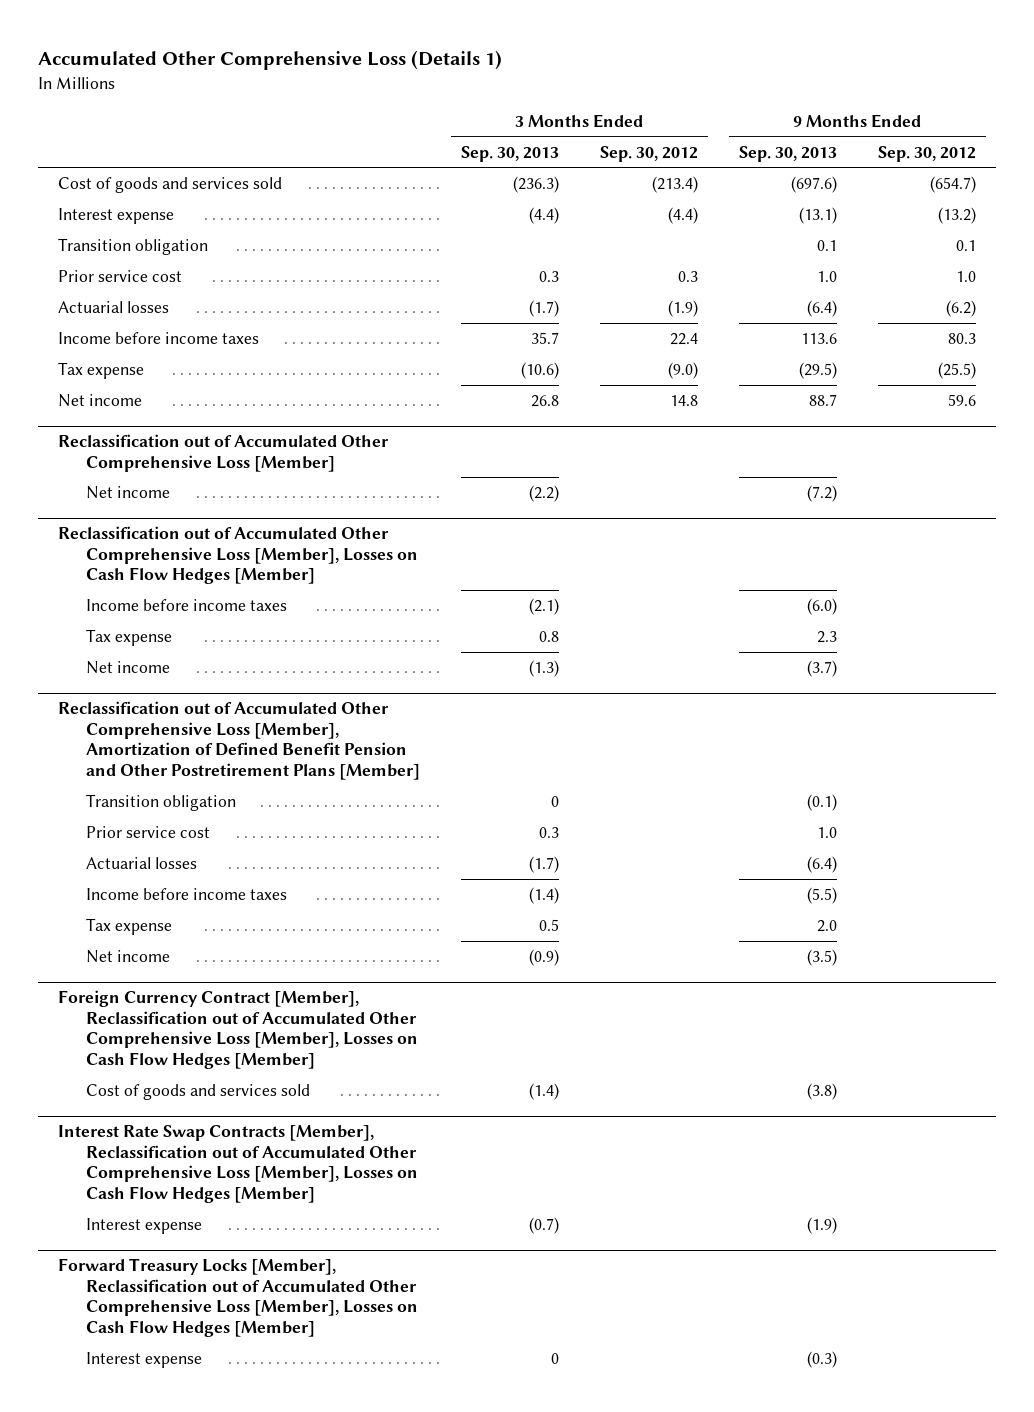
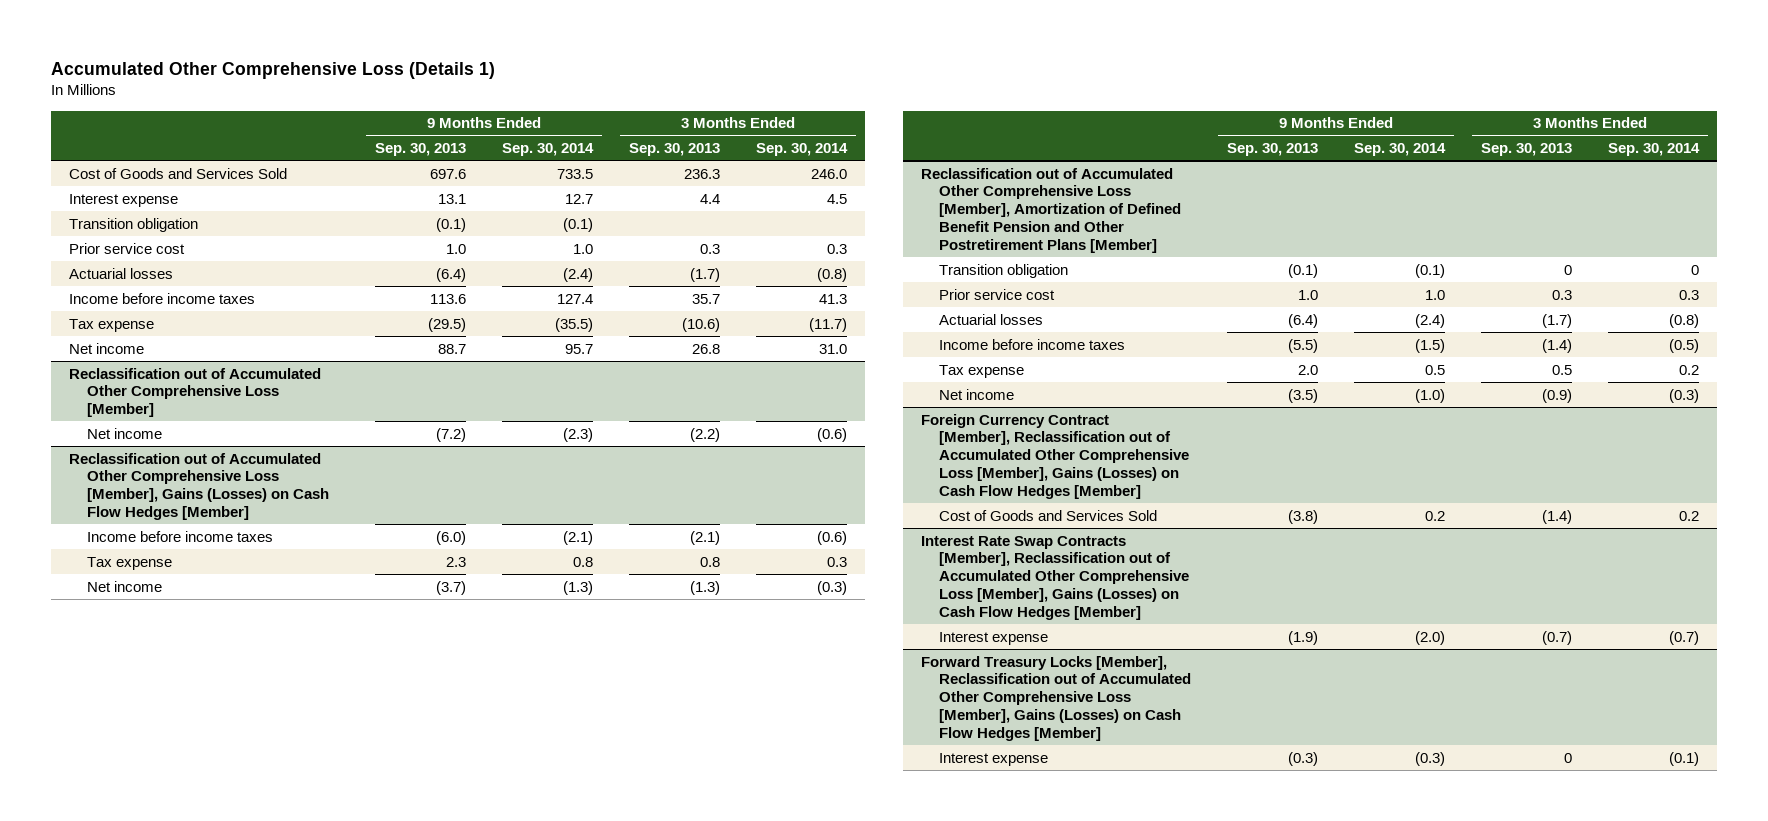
[599,145,698,162] Sep. 30, 2012 -> none
[877,145,976,162] Sep. 30, 2012 -> none
none -> [502,143,595,157] Sep. 30, 2014
none -> [756,143,849,157] Sep. 30, 2014
[58,177,283,194] Cost of goods and services sold -> [69,167,288,179] Cost of Goods and Services Sold
[512,176,559,194] (236.3) -> [684,168,721,179] 236.3
[790,176,837,194] (697.6) -> [429,168,466,179] 697.6
[528,207,559,225] (4.4) -> [700,193,721,204] 4.4
[798,207,837,225] (13.1) -> [437,193,466,204] 13.1
[816,240,837,252] 0.1 -> [435,217,466,232] (0.1)
[58,526,418,585] Reclassification out of Accumulated Other Comprehensive Loss [Member], Losses on Cash Flow Hedges [Member] -> [69,452,329,520] Reclassification out of Accumulated Other Comprehensive Loss [Member], Gains (Losses) on Cash Flow Hedges [Member]
[58,990,418,1069] Foreign Currency Contract [Member], Reclassification out of Accumulated Other Comprehensive Loss [Member], Losses on Cash Flow Hedges [Member] -> [921,413,1189,499] Foreign Currency Contract [Member], Reclassification out of Accumulated Other Comprehensive Loss [Member], Gains (Losses) on Cash Flow Hedges [Member]
[85,1084,310,1101] Cost of goods and services sold -> [938,509,1157,521] Cost of Goods and Services Sold
[58,1125,418,1203] Interest Rate Swap Contracts [Member], Reclassification out of Accumulated Other Comprehensive Loss [Member], Losses on Cash Flow Hedges [Member] -> [921,535,1189,620] Interest Rate Swap Contracts [Member], Reclassification out of Accumulated Other Comprehensive Loss [Member], Gains (Losses) on Cash Flow Hedges [Member]
[58,1258,418,1337] Forward Treasury Locks [Member], Reclassification out of Accumulated Other Comprehensive Loss [Member], Losses on Cash Flow Hedges [Member] -> [921,655,1191,741] Forward Treasury Locks [Member], Reclassification out of Accumulated Other Comprehensive Loss [Member], Gains (Losses) on Cash Flow Hedges [Member]

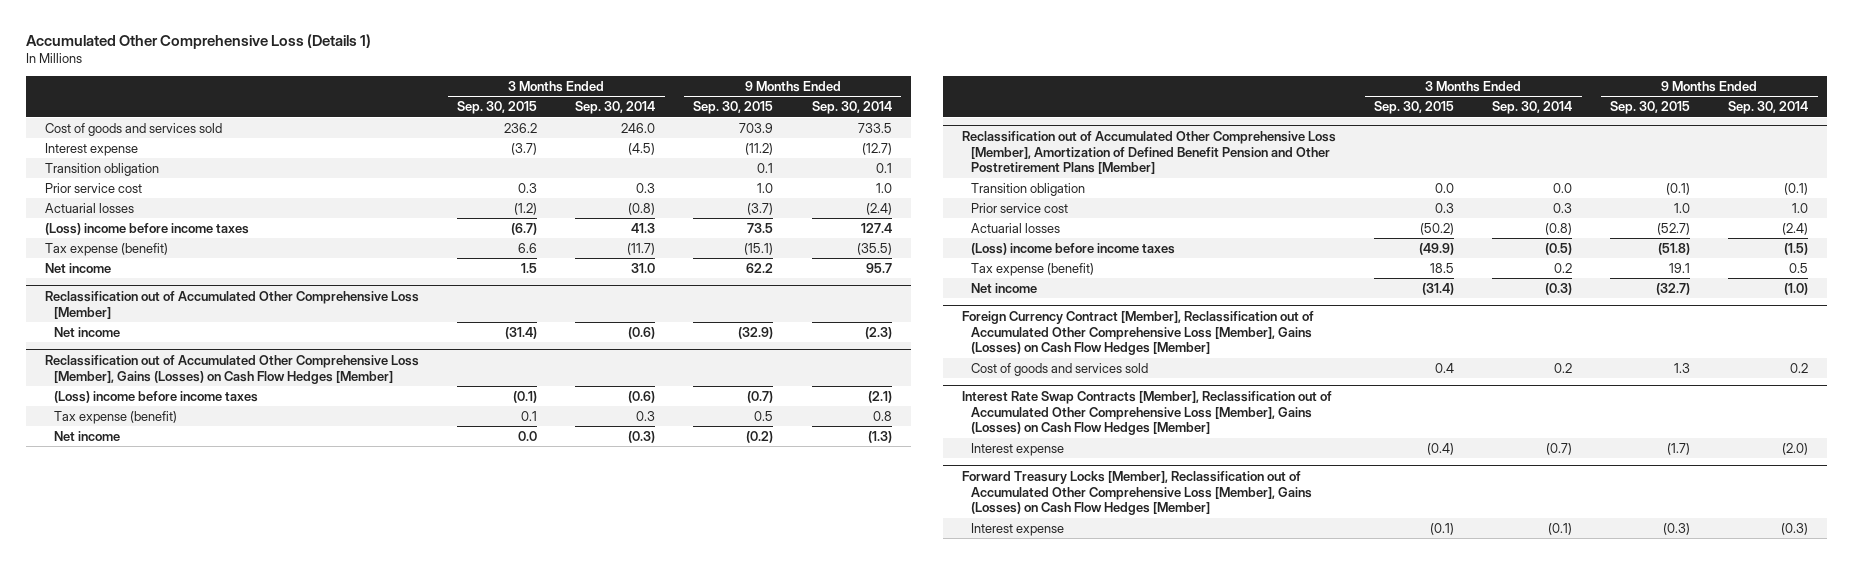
[374,143,466,157] Sep. 30, 2013 -> none
[629,143,721,157] Sep. 30, 2013 -> none
none -> [457,101,538,115] Sep. 30, 2015
none -> [693,101,774,115] Sep. 30, 2015
[69,167,288,179] Cost of Goods and Services Sold -> [45,122,223,136] Cost of goods and services sold
[565,193,594,204] 12.7 -> [861,142,892,155] (12.7)
[827,193,848,204] 4.5 -> [628,142,656,155] (4.5)
[563,217,594,232] (0.1) -> [875,162,892,173] 0.1
[69,292,256,304] Income before income taxes -> [45,222,250,235] (Loss) income before income taxes
[69,318,155,332] Tax expense -> [45,242,169,256] Tax expense (benefit)
[86,530,273,542] Income before income taxes -> [54,390,259,403] (Loss) income before income taxes
[86,556,172,570] Tax expense -> [54,410,178,424] Tax expense (benefit)
[1691,264,1700,275] 0 -> [1553,182,1573,193] 0.0
[938,338,1125,350] Income before income taxes -> [971,242,1176,255] (Loss) income before income taxes
[938,364,1024,378] Tax expense -> [971,262,1095,276] Tax expense (benefit)
[938,509,1157,521] Cost of Goods and Services Sold -> [971,362,1149,376] Cost of goods and services sold

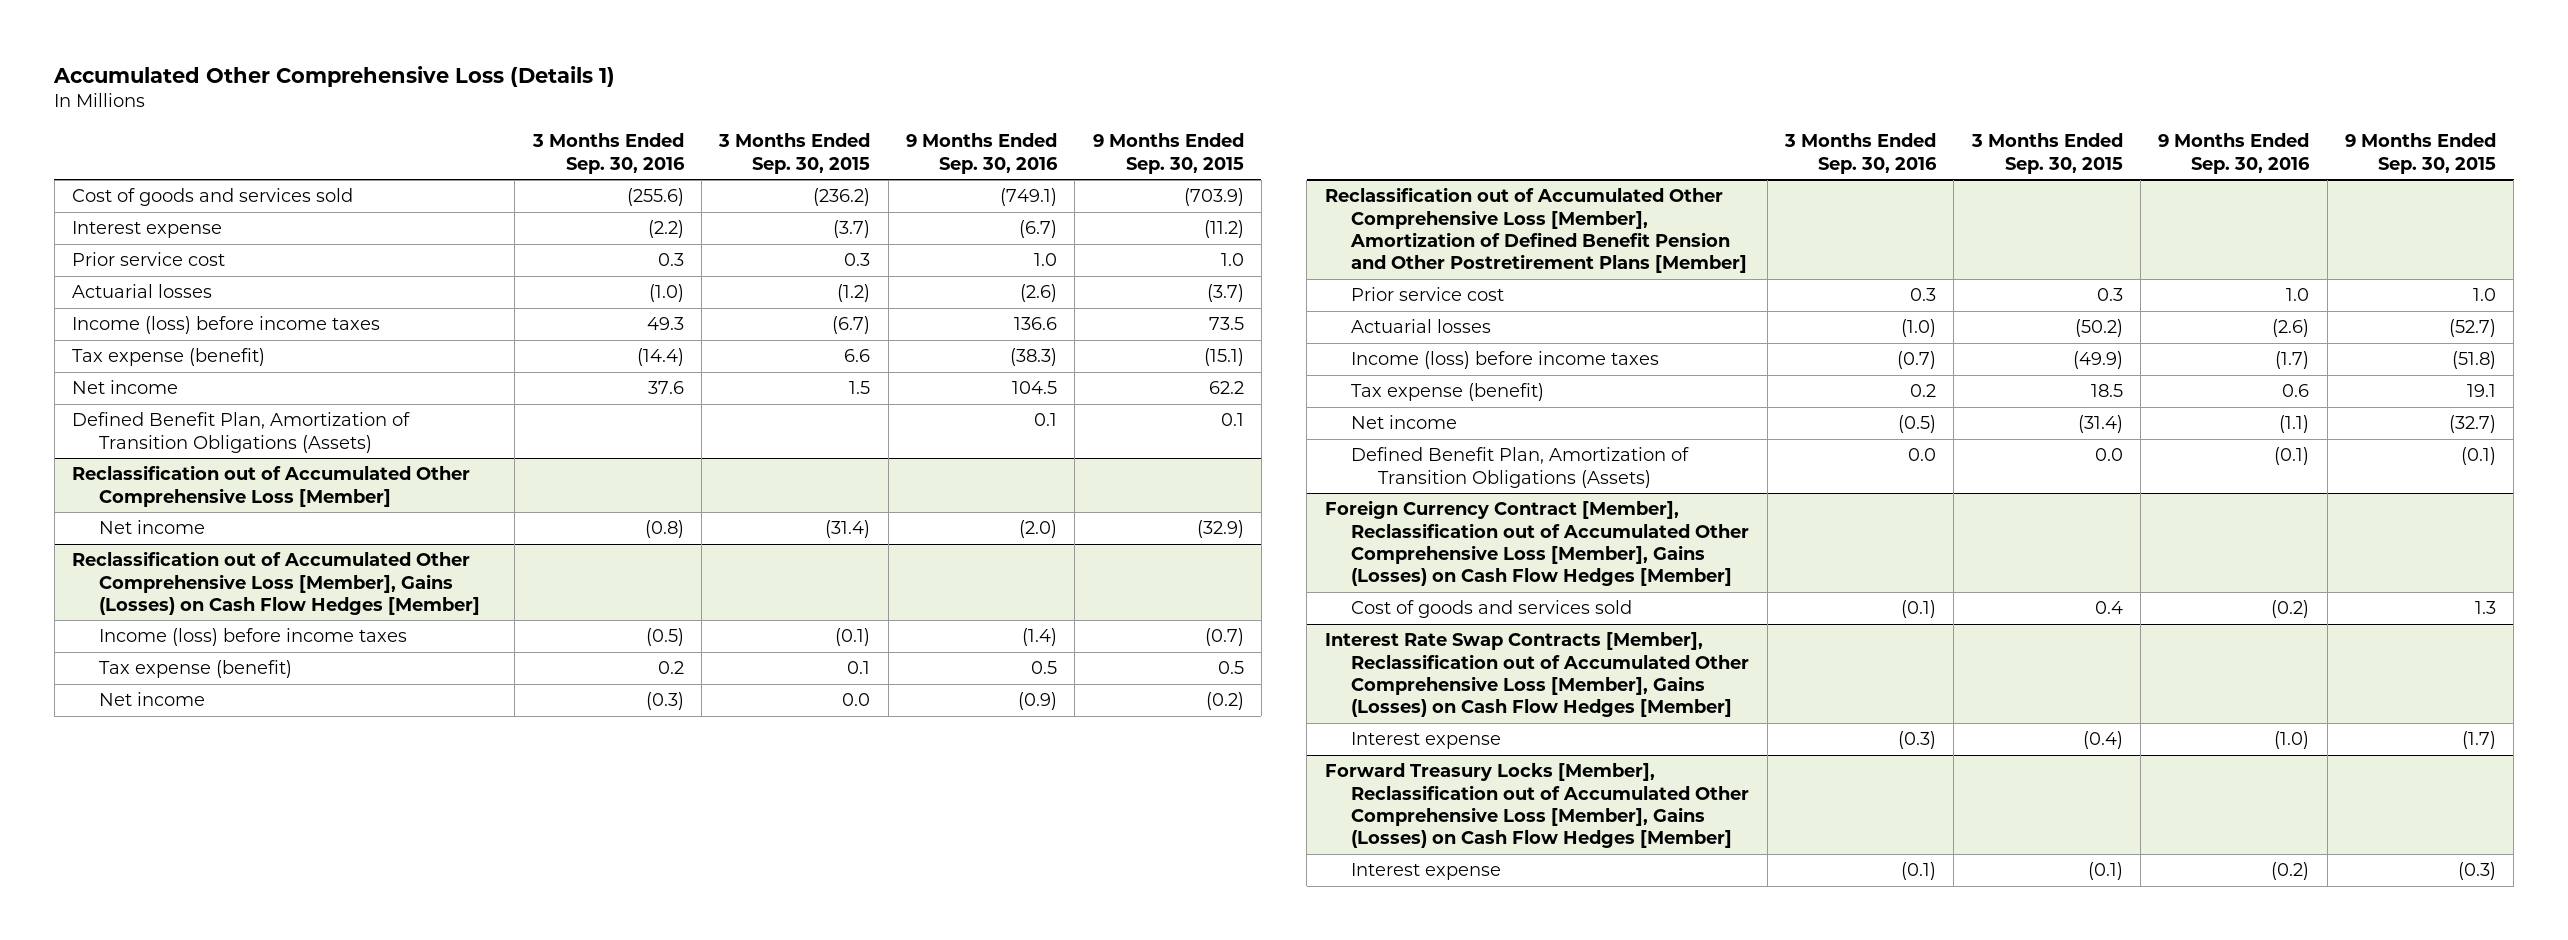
[575,101,656,115] Sep. 30, 2014 -> none
[811,101,892,115] Sep. 30, 2014 -> none
none -> [531,133,685,174] 3 Months Ended Sep. 30, 2016
none -> [905,133,1058,174] 9 Months Ended Sep. 30, 2016
[504,122,538,133] 236.2 -> [813,188,871,207] (236.2)
[739,122,774,133] 703.9 -> [1183,188,1244,207] (703.9)
[45,162,160,176] Transition obligation -> none
[45,222,250,235] (Loss) income before income taxes -> [72,316,381,335] Income (loss) before income taxes
none -> [72,412,411,453] Defined Benefit Plan, Amortization of Transition Obligations (Assets)
[54,390,259,403] (Loss) income before income taxes -> [98,628,407,647] Income (loss) before income taxes
[971,182,1086,196] Transition obligation -> none
[971,242,1176,255] (Loss) income before income taxes -> [1351,351,1660,370] Income (loss) before income taxes
none -> [1351,447,1690,488] Defined Benefit Plan, Amortization of Transition Obligations (Assets)

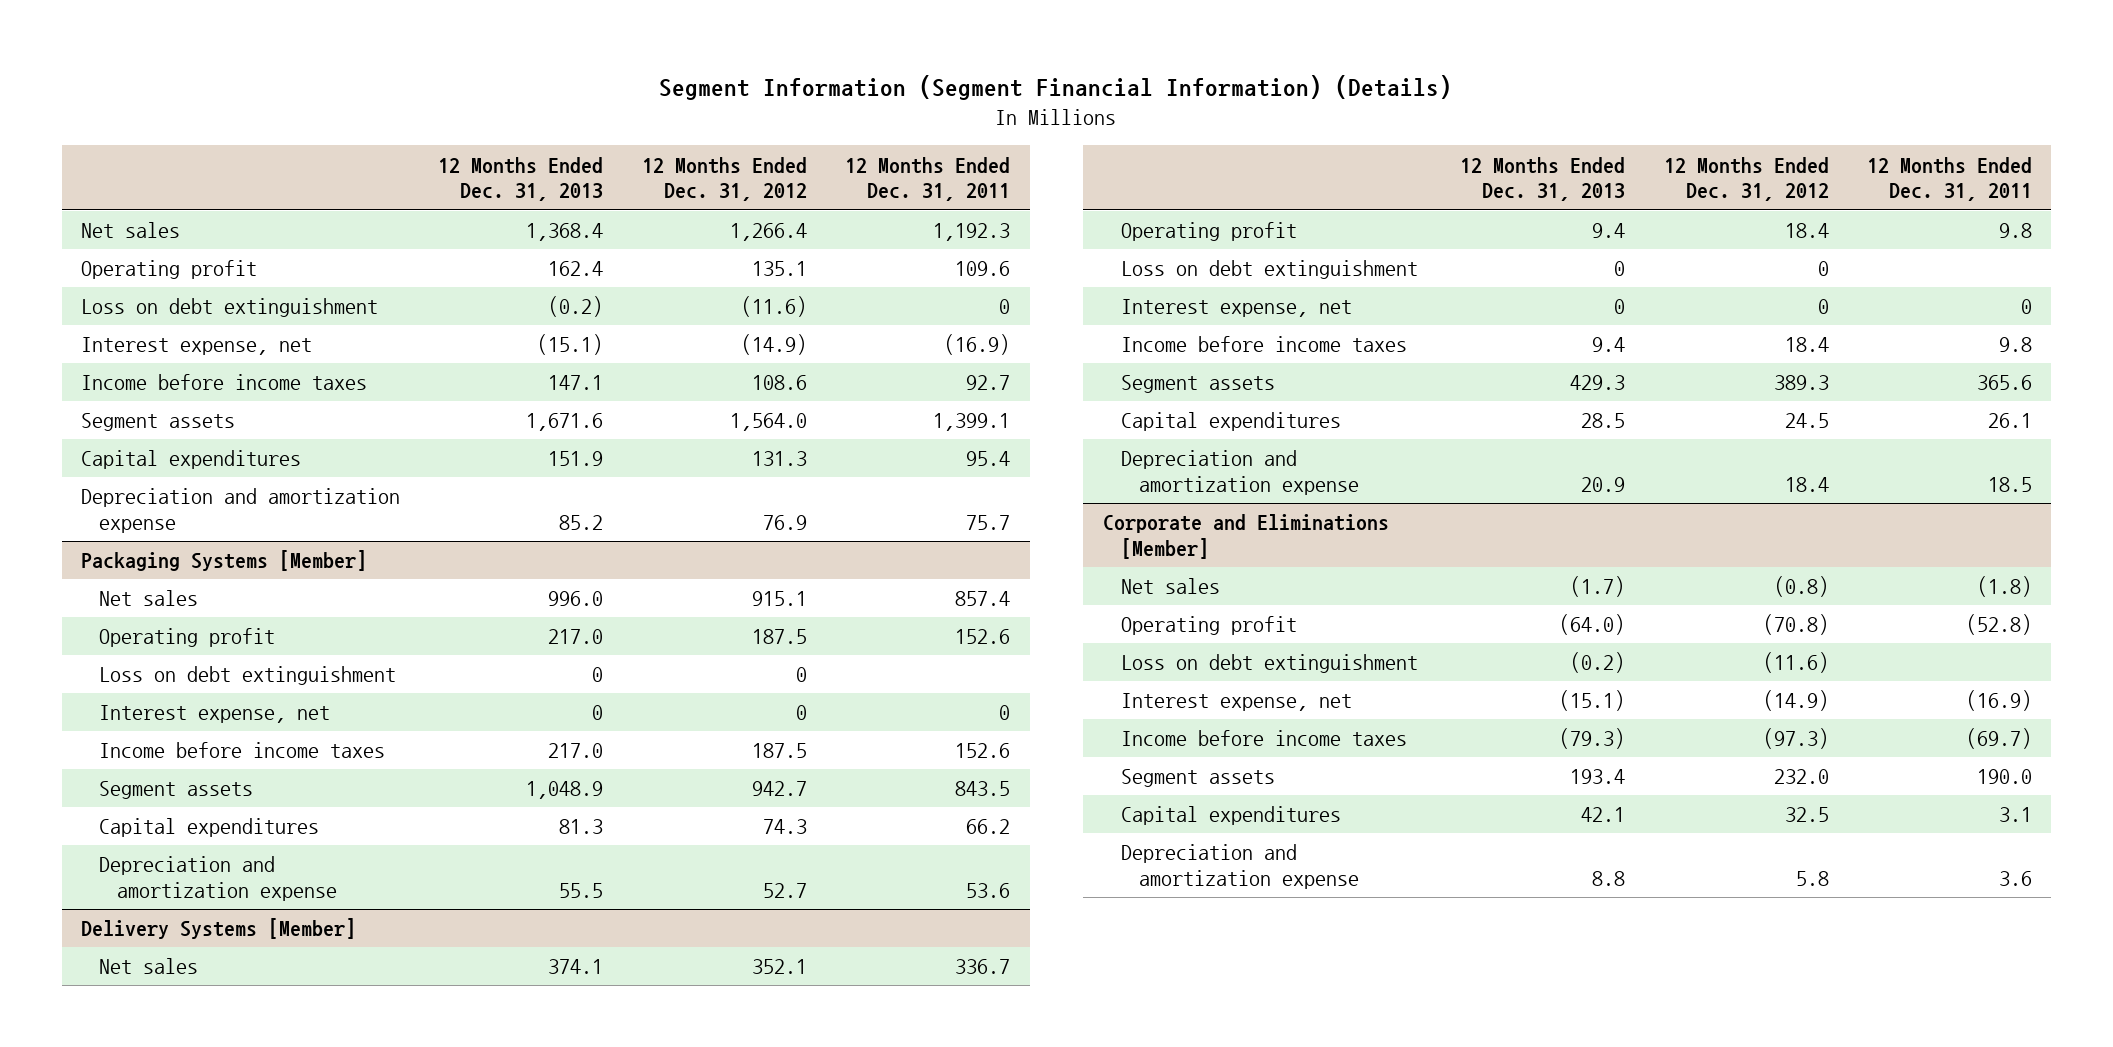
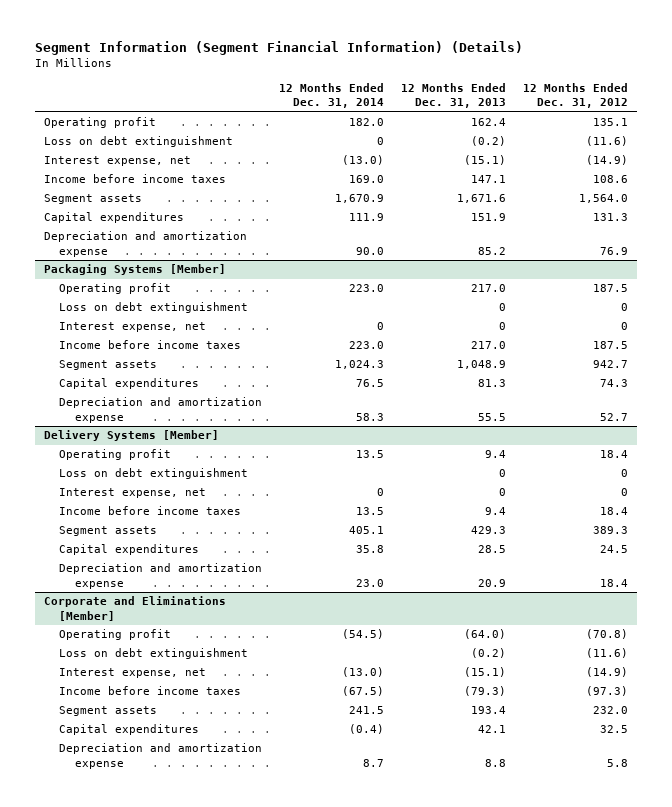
[845,156,1011,202] 12 Months Ended Dec. 31, 2011 -> none
none -> [279,82,385,109] 12 Months Ended Dec. 31, 2014
[80,222,180,239] Net sales -> none
[99,590,199,607] Net sales -> none
[99,958,199,975] Net sales -> none
[1120,578,1220,595] Net sales -> none

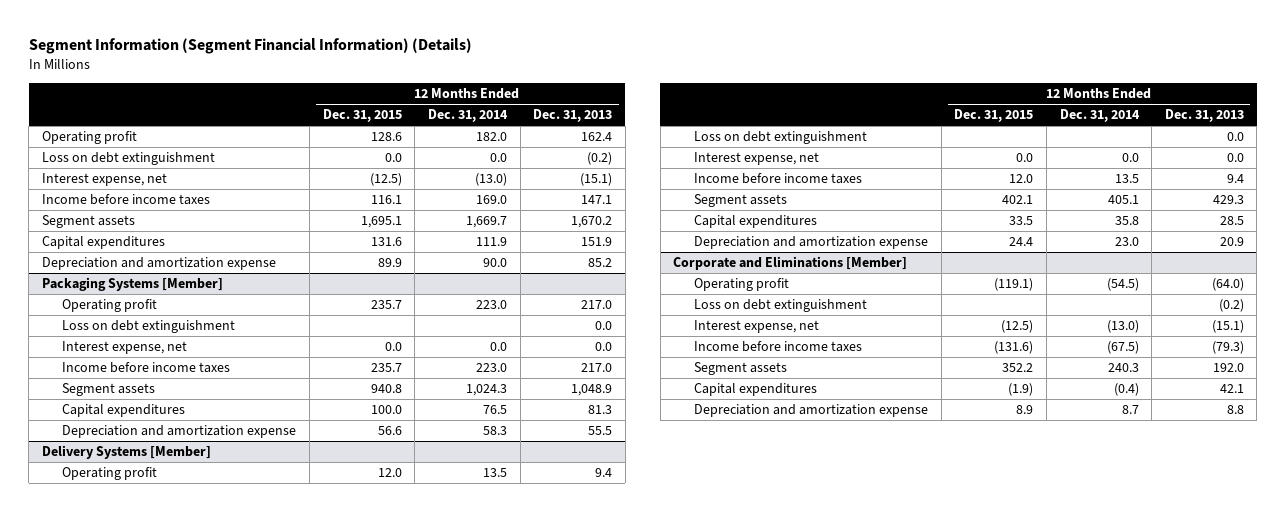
[523,82,629,109] 12 Months Ended Dec. 31, 2012 -> none
none -> [322,109,402,123] Dec. 31, 2015
[377,137,385,146] 0 -> [489,153,507,163] 0.0
[335,194,385,204] 1,670.9 -> [465,216,507,229] 1,669.7
[457,194,507,204] 1,671.6 -> [571,216,613,229] 1,670.2
[499,303,507,312] 0 -> [595,321,613,331] 0.0
[377,322,385,331] 0 -> [489,342,507,352] 0.0
[499,322,507,331] 0 -> [595,342,613,352] 0.0
[499,469,507,478] 0 -> [1226,132,1244,142] 0.0
[377,488,385,497] 0 -> [1121,153,1139,163] 0.0
[499,488,507,497] 0 -> [1226,153,1244,163] 0.0
[349,706,385,715] 241.5 -> [1107,363,1139,373] 240.3
[471,706,507,715] 193.4 -> [1212,363,1244,373] 192.0

